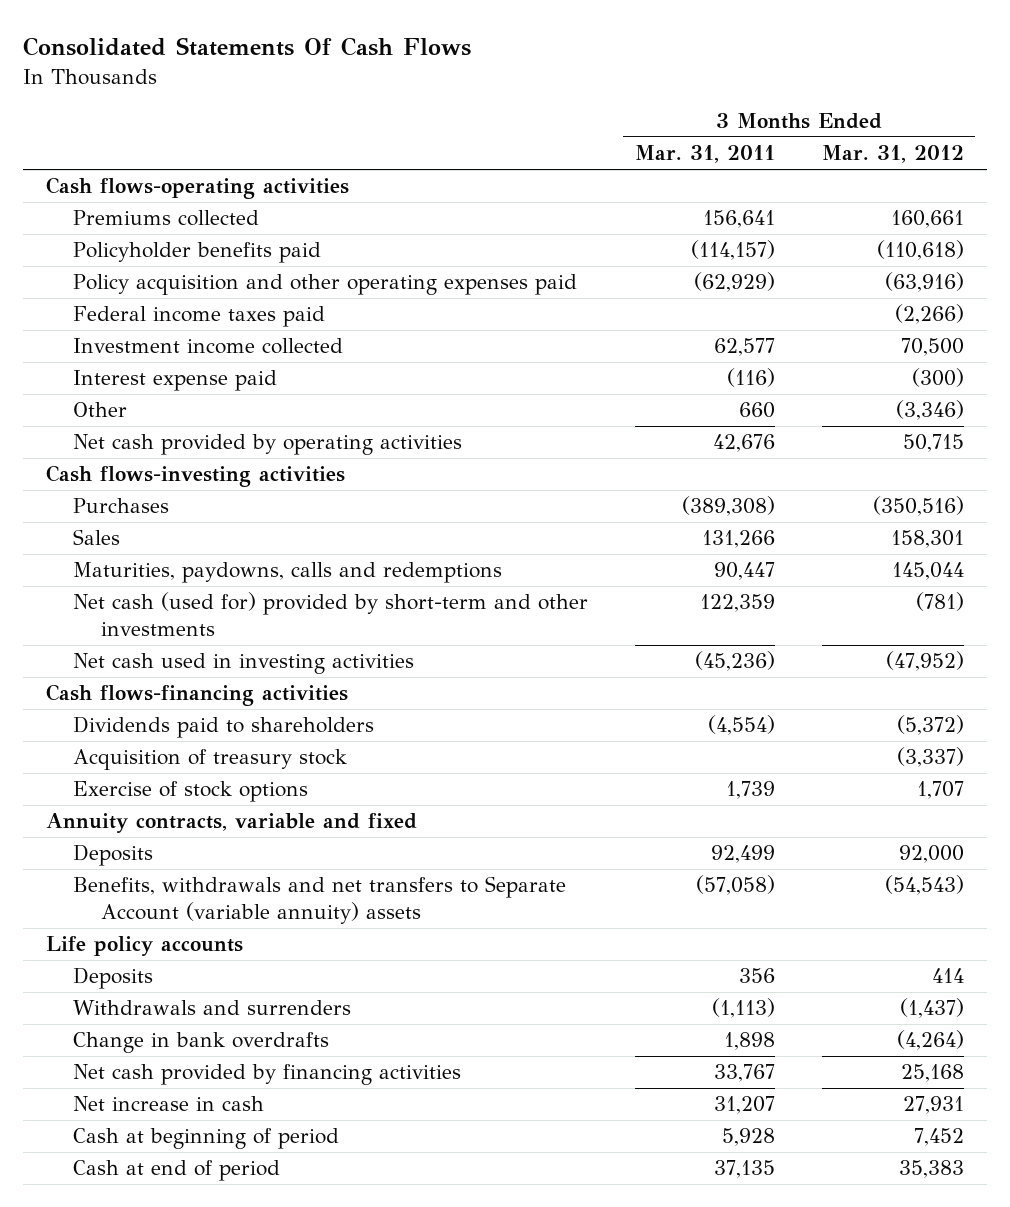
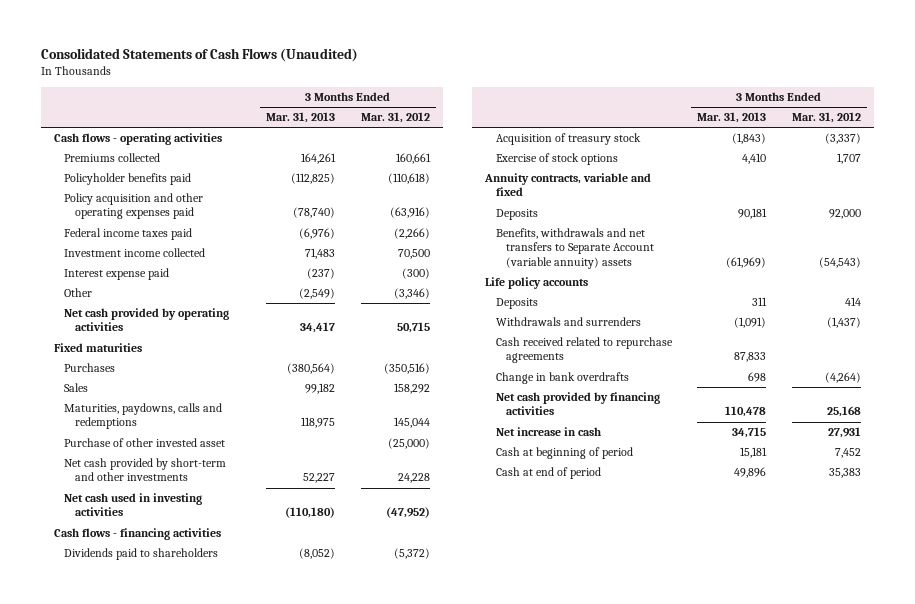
[22,37,471,57] Consolidated Statements Of Cash Flows -> [40,48,358,63] Consolidated Statements of Cash Flows (Unaudited)
[635,145,776,164] Mar. 31, 2011 -> none
none -> [266,112,336,124] Mar. 31, 2013
[46,177,350,200] Cash flows-operating activities -> [53,133,222,146] Cash flows - operating activities
[46,465,346,488] Cash flows-investing activities -> none
none -> [53,343,142,353] Fixed maturities
[890,530,964,549] 158,301 -> [393,383,430,395] 158,292
none -> [64,438,226,448] Purchase of other invested asset
[73,592,589,637] Net cash (used for) provided by short-term and other investments -> [64,458,227,482] Net cash provided by short-term and other investments
[915,592,964,612] (781) -> [397,473,430,484] 24,228
[46,684,349,707] Cash flows-financing activities -> [53,528,221,541] Cash flows - financing activities
none -> [495,337,673,364] Cash received related to repurchase agreements

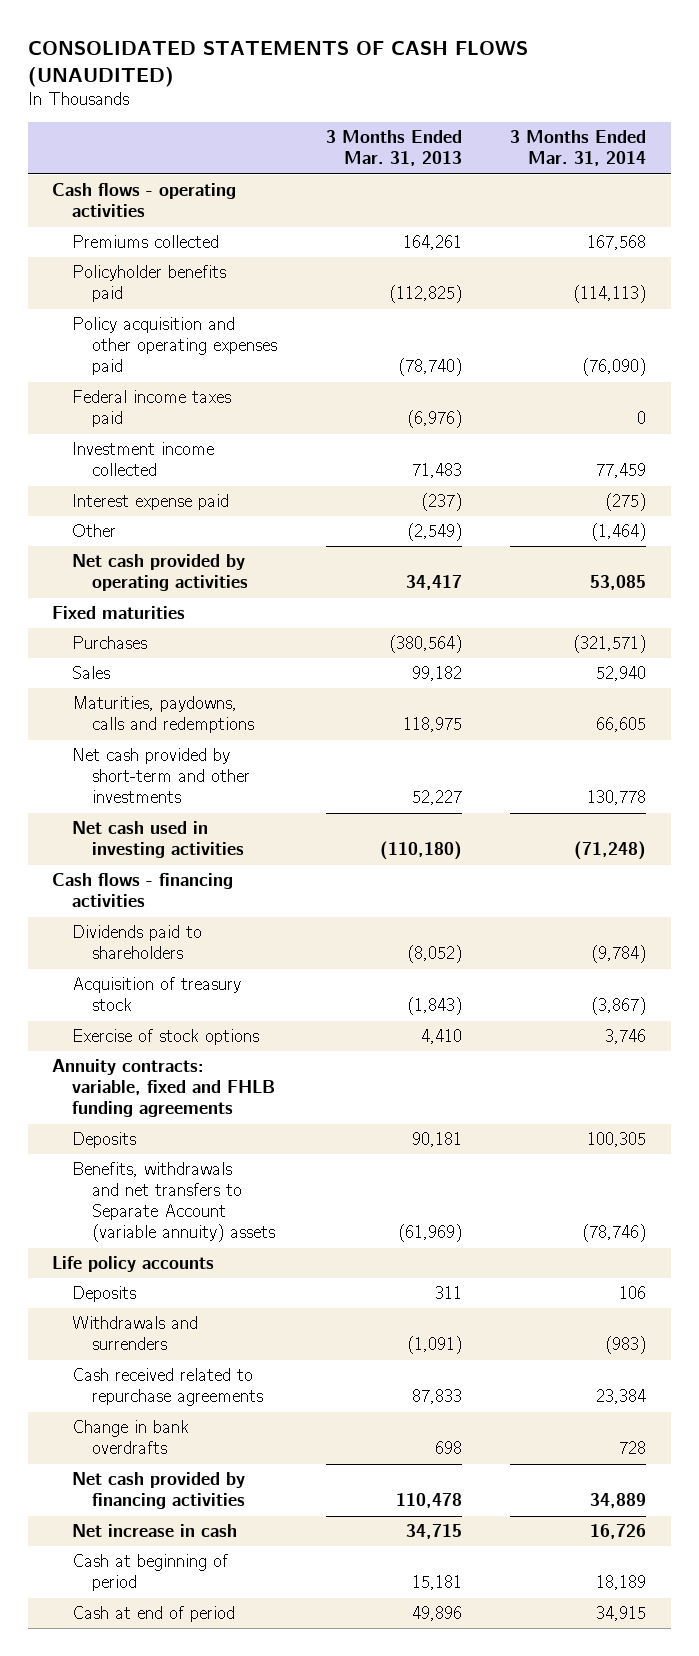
[40,48,358,63] Consolidated Statements of Cash Flows (Unaudited) -> [28,40,529,87] CONSOLIDATED STATEMENTS OF CASH FLOWS (UNAUDITED)
[360,112,430,124] Mar. 31, 2012 -> none
none -> [510,130,647,167] 3 Months Ended Mar. 31, 2014
[64,438,226,448] Purchase of other invested asset -> none
[483,173,651,197] Annuity contracts, variable and fixed -> [52,1059,276,1118] Annuity contracts: variable, fixed and FHLB funding agreements

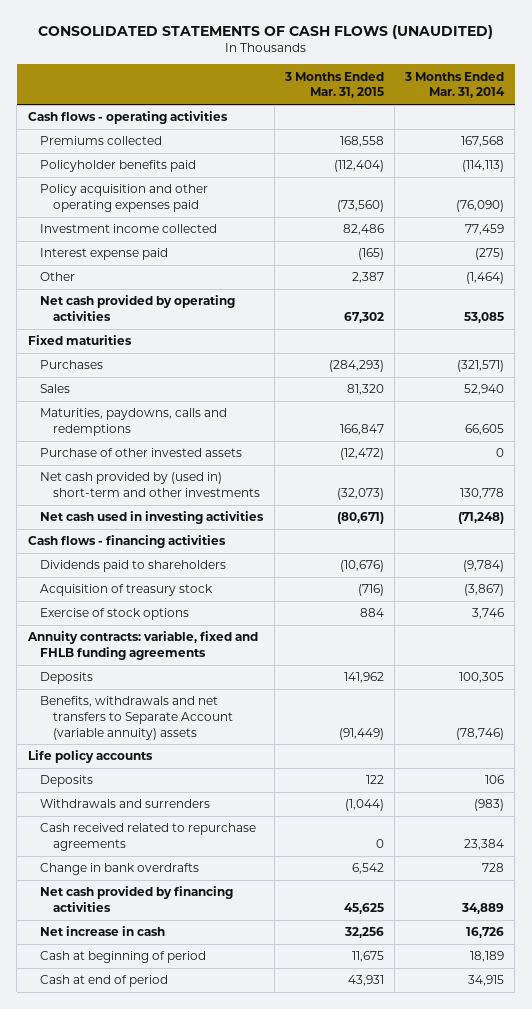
[325,130,462,167] 3 Months Ended Mar. 31, 2013 -> none
none -> [283,71,384,99] 3 Months Ended Mar. 31, 2015
[72,390,232,428] Federal income taxes paid -> none
none -> [40,448,243,458] Purchase of other invested assets
[72,748,251,804] Net cash provided by short-term and other investments -> [40,472,261,497] Net cash provided by (used in) short-term and other investments

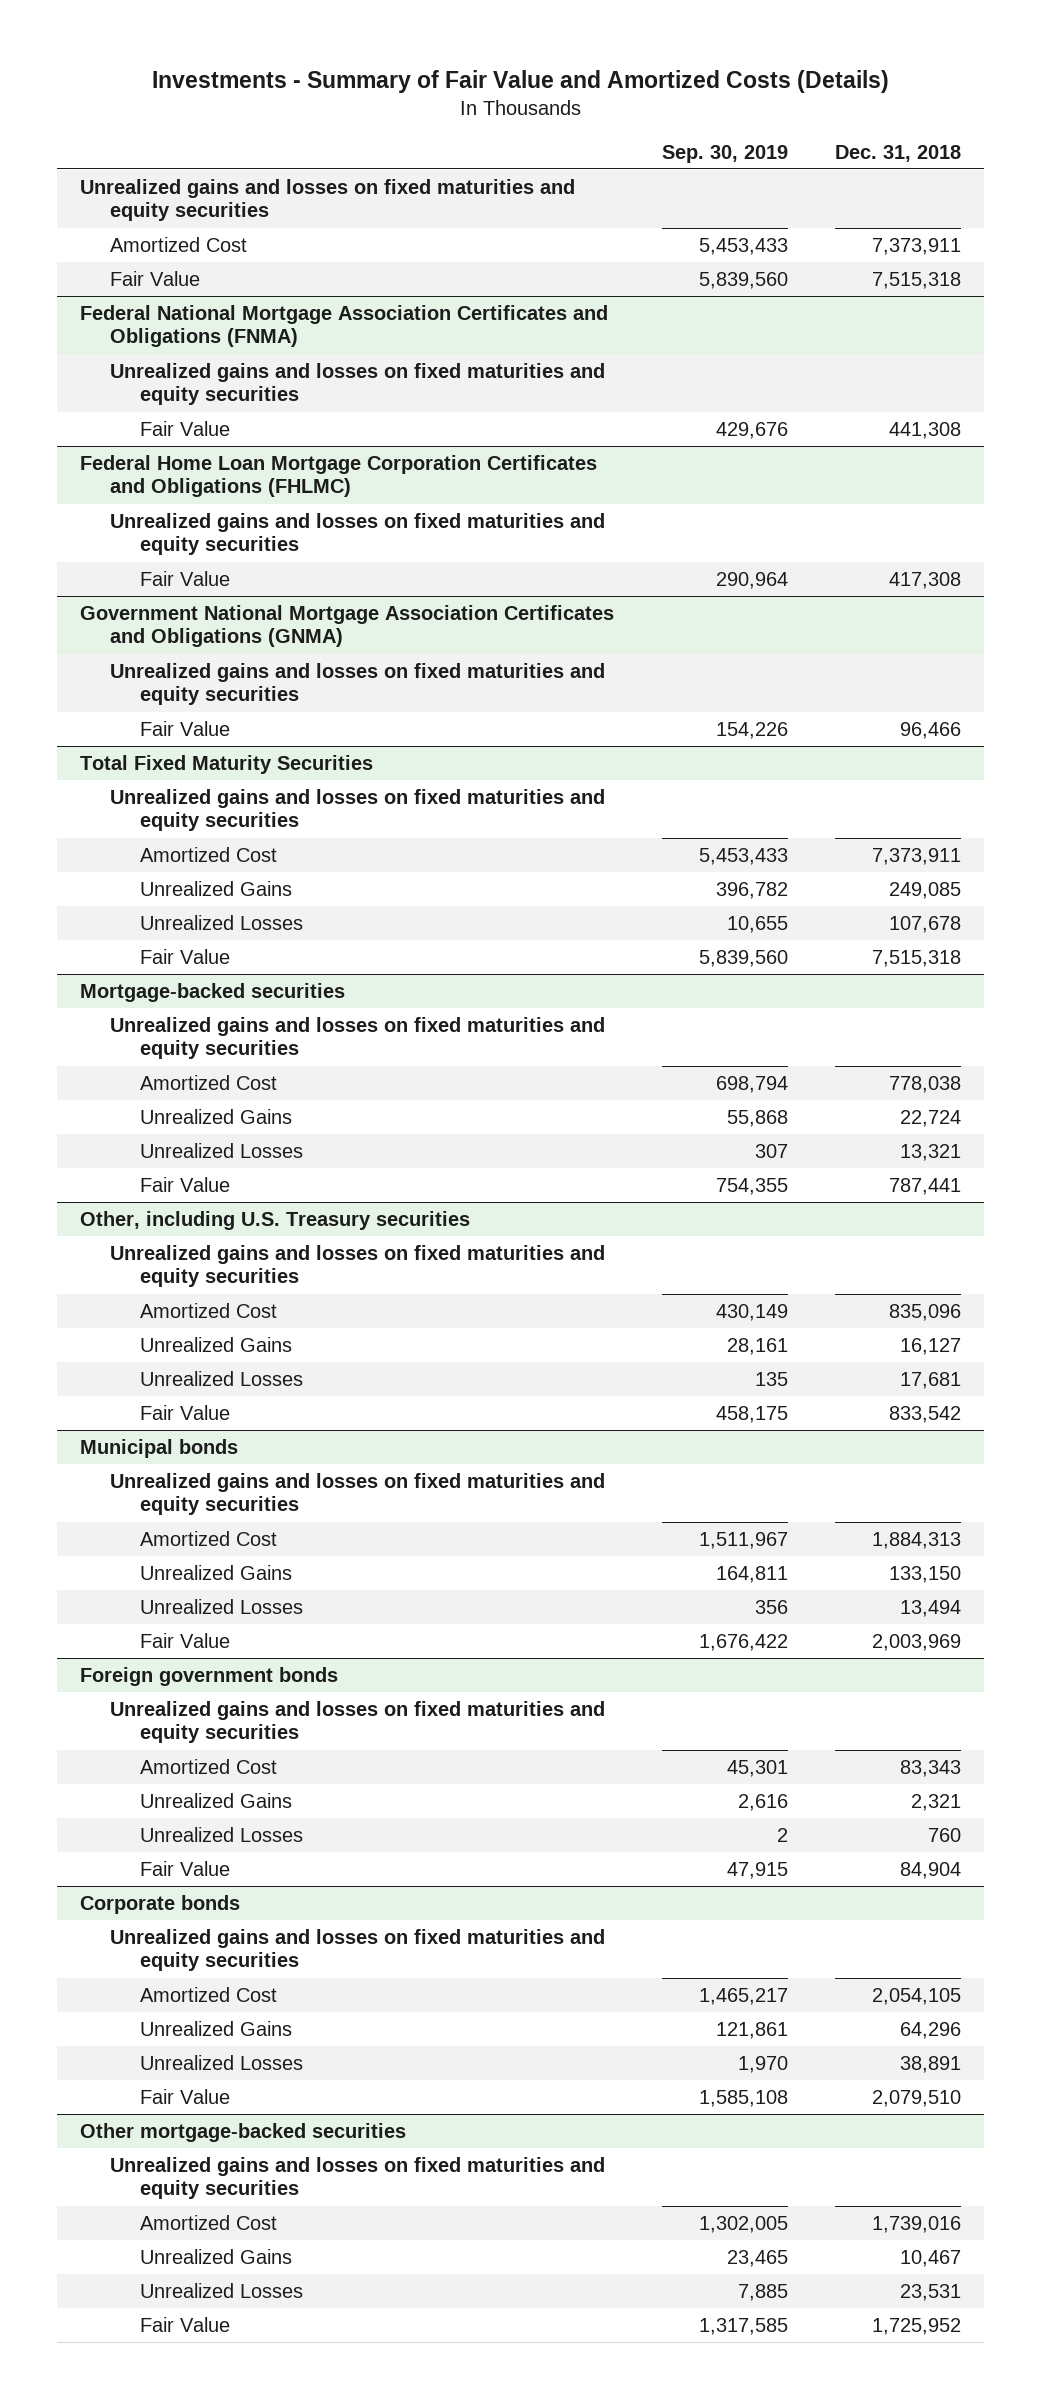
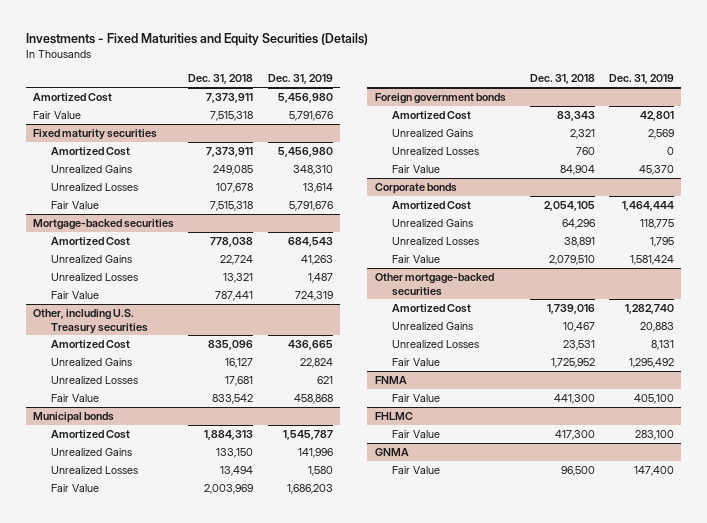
[151,69,889,93] Investments - Summary of Fair Value and Amortized Costs (Details) -> [26,33,369,47] Investments - Fixed Maturities and Equity Securities (Details)
[661,144,788,163] Sep. 30, 2019 -> none
none -> [267,74,333,85] Dec. 31, 2019
[80,179,576,222] Unrealized gains and losses on fixed maturities and equity securities -> none
[80,305,609,348] Federal National Mortgage Association Certificates and Obligations (FNMA) -> none
[110,363,606,406] Unrealized gains and losses on fixed maturities and equity securities -> none
[140,421,231,437] Fair Value -> none
[80,455,598,498] Federal Home Loan Mortgage Corporation Certificates and Obligations (FHLMC) -> none
[110,513,606,556] Unrealized gains and losses on fixed maturities and equity securities -> none
[140,571,231,587] Fair Value -> none
[80,605,615,648] Government National Mortgage Association Certificates and Obligations (GNMA) -> none
[110,663,606,706] Unrealized gains and losses on fixed maturities and equity securities -> none
[140,721,231,737] Fair Value -> none
[110,789,606,832] Unrealized gains and losses on fixed maturities and equity securities -> none
[80,755,374,775] Total Fixed Maturity Securities -> [33,128,158,140] Fixed maturity securities
[110,1017,606,1060] Unrealized gains and losses on fixed maturities and equity securities -> none
[110,1245,606,1288] Unrealized gains and losses on fixed maturities and equity securities -> none
[110,1473,606,1516] Unrealized gains and losses on fixed maturities and equity securities -> none
[110,1701,606,1744] Unrealized gains and losses on fixed maturities and equity securities -> none
[110,1929,606,1972] Unrealized gains and losses on fixed maturities and equity securities -> none
[110,2157,606,2200] Unrealized gains and losses on fixed maturities and equity securities -> none
none -> [374,375,407,384] FNMA
none -> [392,393,441,402] Fair Value
none -> [374,411,413,420] FHLMC
none -> [392,429,441,438] Fair Value
none -> [374,447,409,456] GNMA
none -> [392,465,441,474] Fair Value

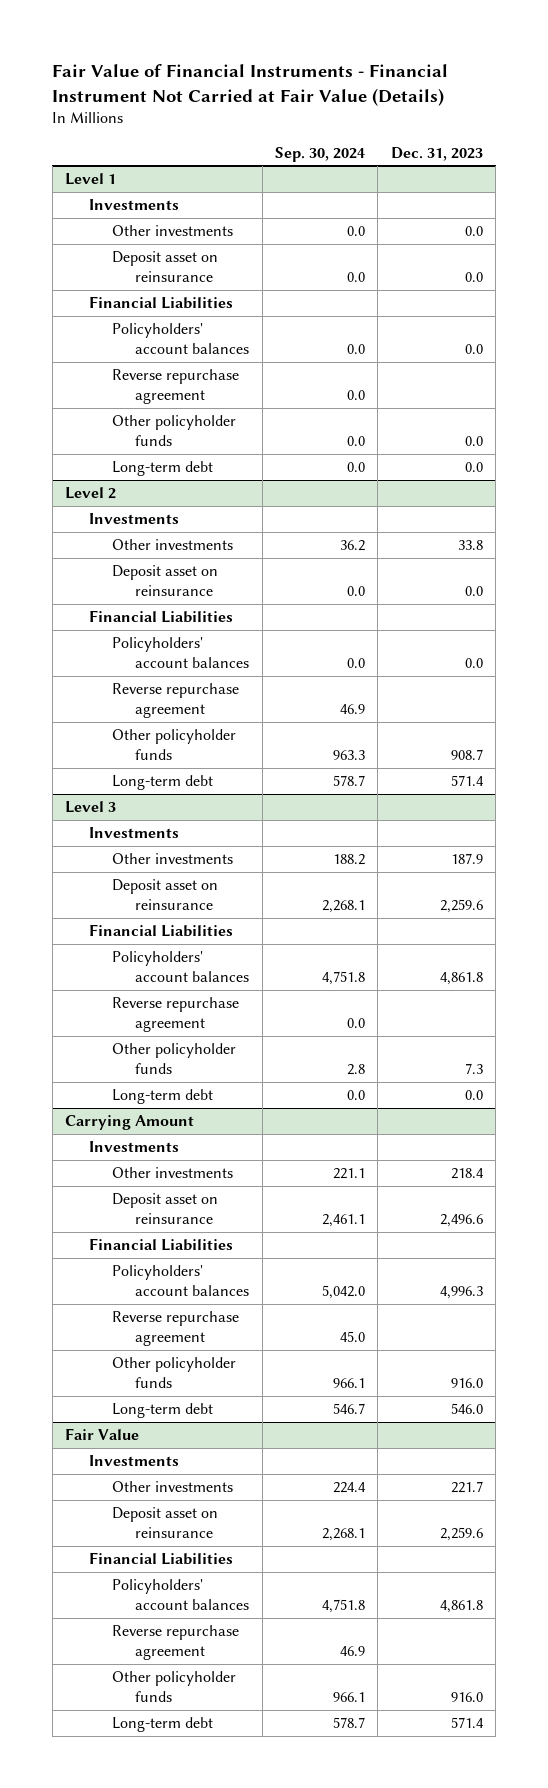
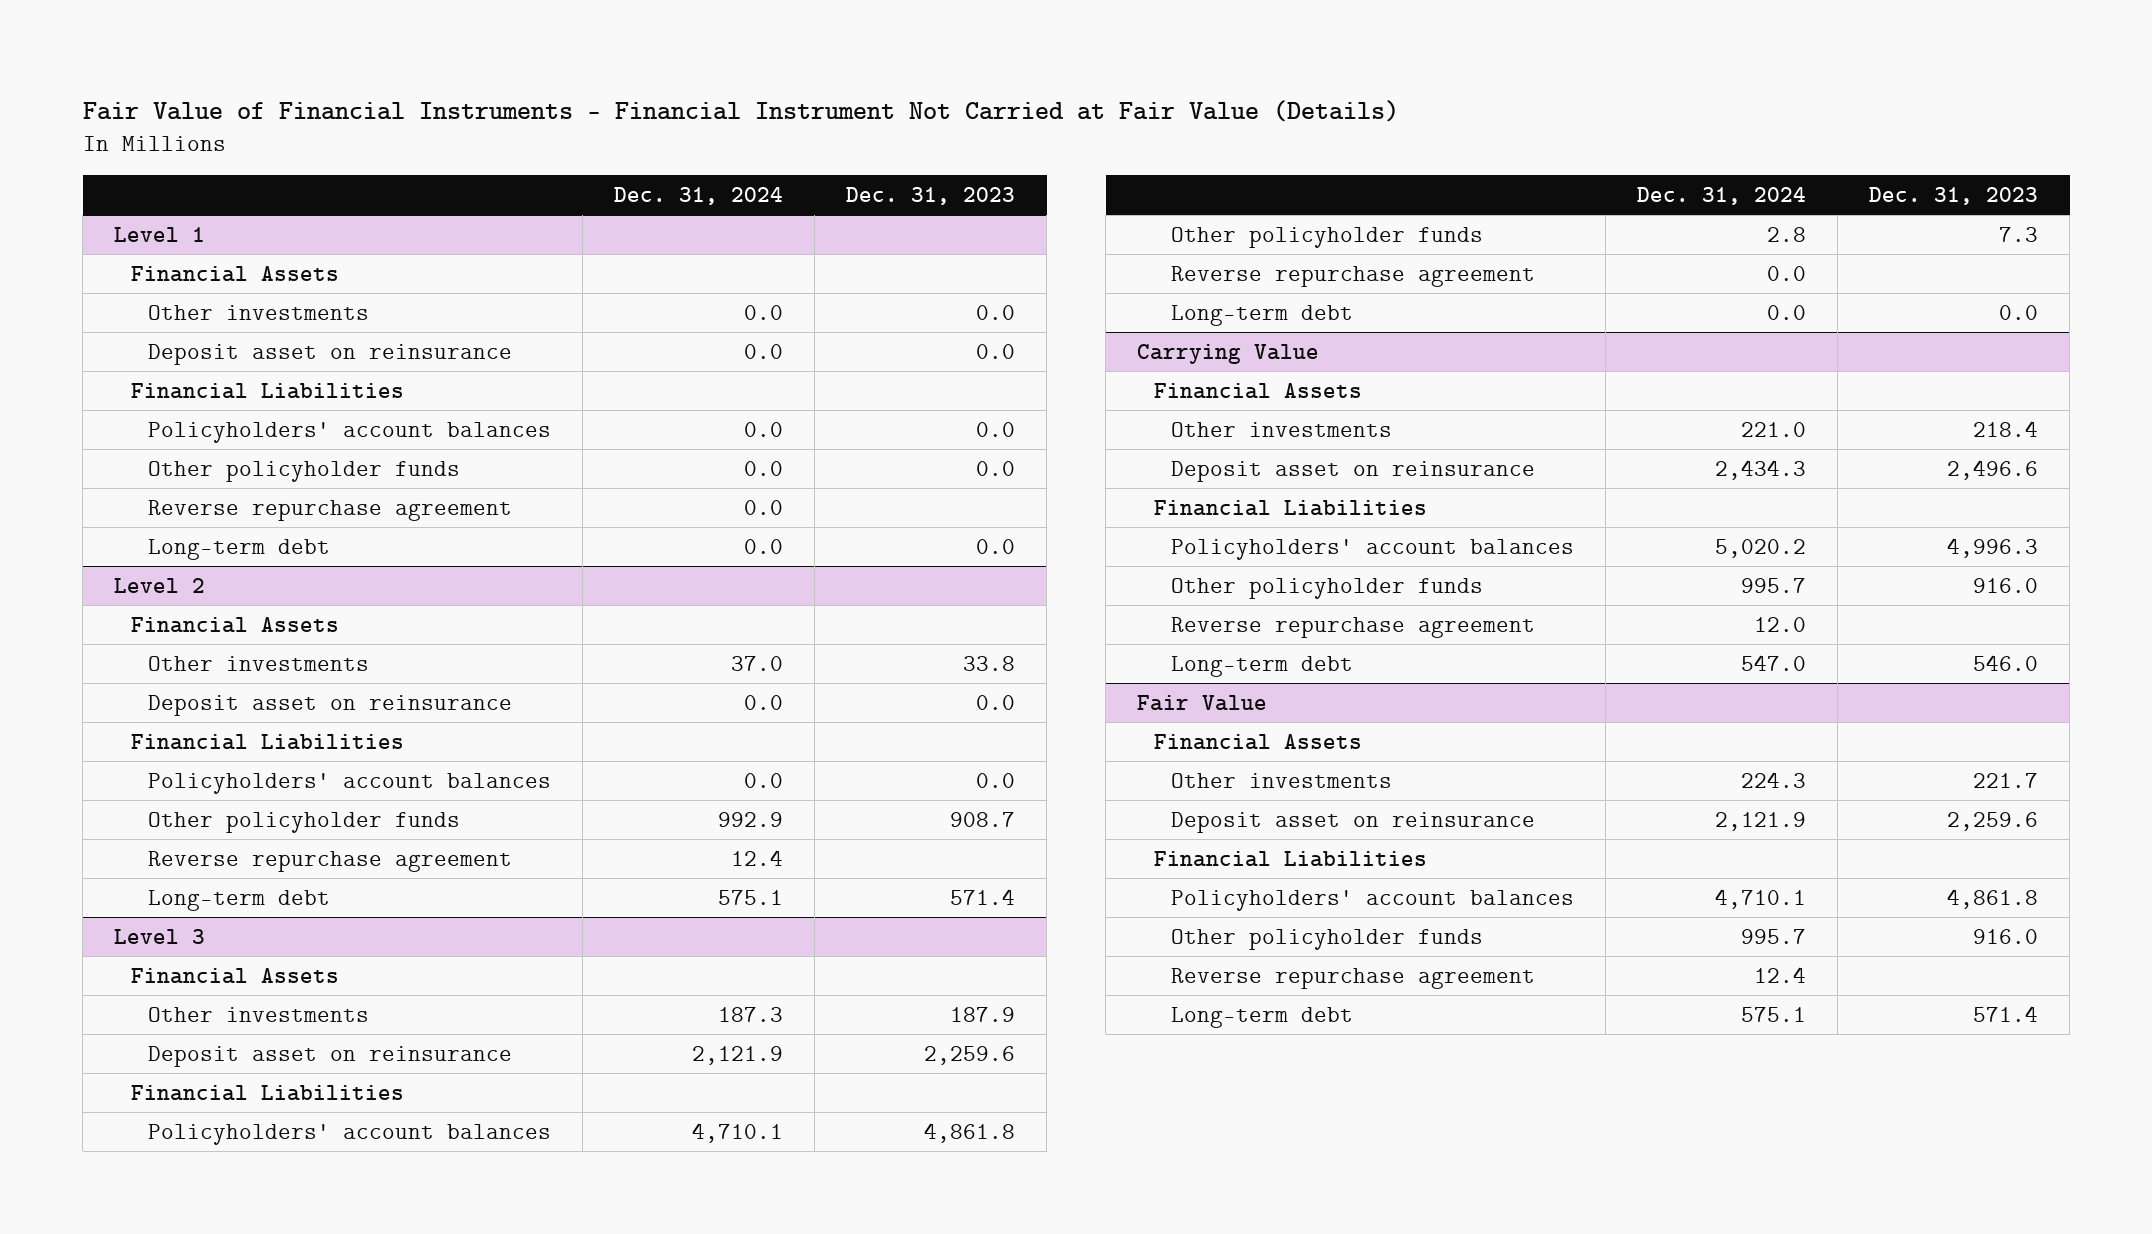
[275,146,366,162] Sep. 30, 2024 -> none
none -> [613,186,783,205] Dec. 31, 2024
[88,199,179,211] Investments -> none
none -> [131,265,340,282] Financial Assets
[111,369,239,404] Reverse repurchase agreement -> [147,499,512,521] Reverse repurchase agreement
[88,513,179,525] Investments -> none
none -> [131,616,340,633] Financial Assets
[111,683,239,718] Reverse repurchase agreement -> [147,850,512,872] Reverse repurchase agreement
[88,827,179,839] Investments -> none
none -> [131,967,340,984] Financial Assets
[111,997,239,1032] Reverse repurchase agreement -> [1170,265,1535,287] Reverse repurchase agreement
[88,1141,179,1153] Investments -> none
[65,1115,195,1131] Carrying Amount -> [1137,343,1320,364] Carrying Value
none -> [1154,382,1363,399] Financial Assets
[111,1311,239,1346] Reverse repurchase agreement -> none
none -> [1170,616,1535,638] Reverse repurchase agreement
[88,1455,179,1467] Investments -> none
none -> [1154,733,1363,750] Financial Assets
[111,1625,239,1660] Reverse repurchase agreement -> [1170,967,1535,989] Reverse repurchase agreement

